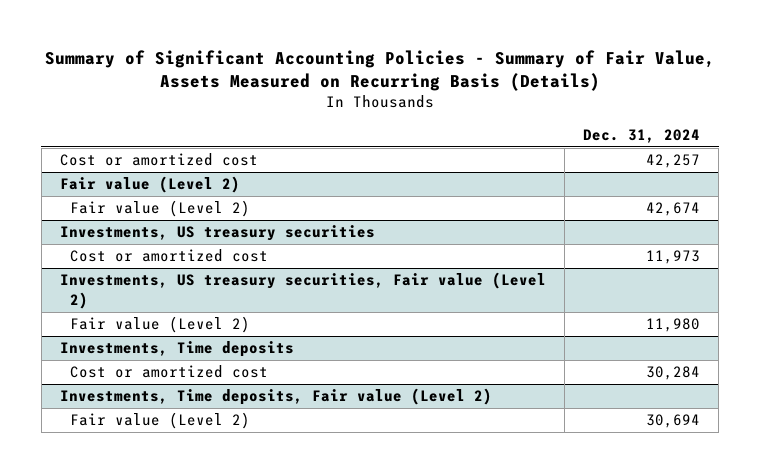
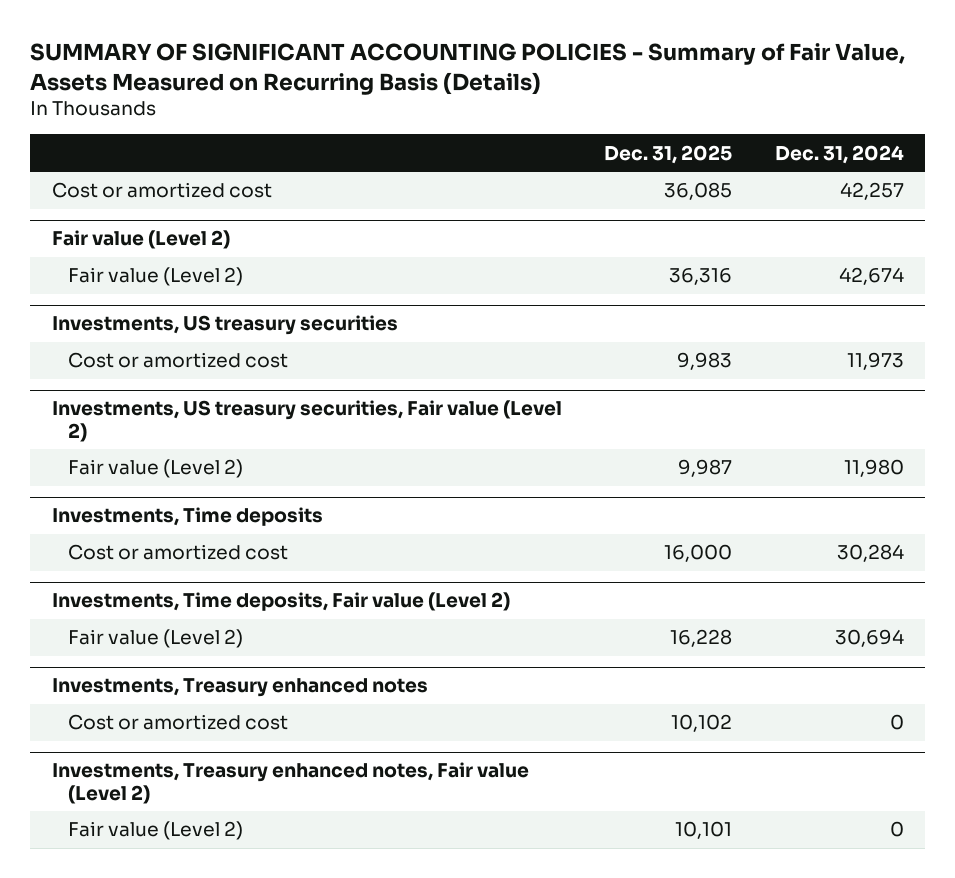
[45,50,716,92] Summary of Significant Accounting Policies - Summary of Fair Value, Assets Measured on Recurring Basis (Details) -> [30,42,906,95] SUMMARY OF SIGNIFICANT ACCOUNTING POLICIES - Summary of Fair Value, Assets Measured on Recurring Basis (Details)
none -> [604,144,733,164] Dec. 31, 2025
none -> [51,678,428,698] Investments, Treasury enhanced notes
none -> [67,714,288,731] Cost or amortized cost
none -> [51,762,529,804] Investments, Treasury enhanced notes, Fair value (Level 2)
none -> [67,821,243,841] Fair value (Level 2)

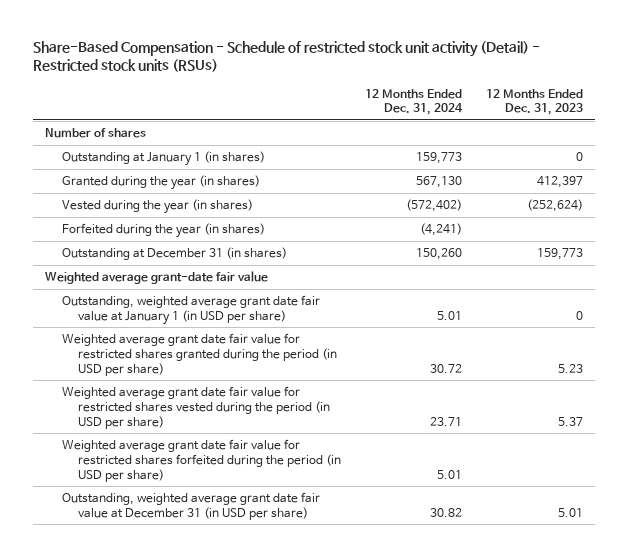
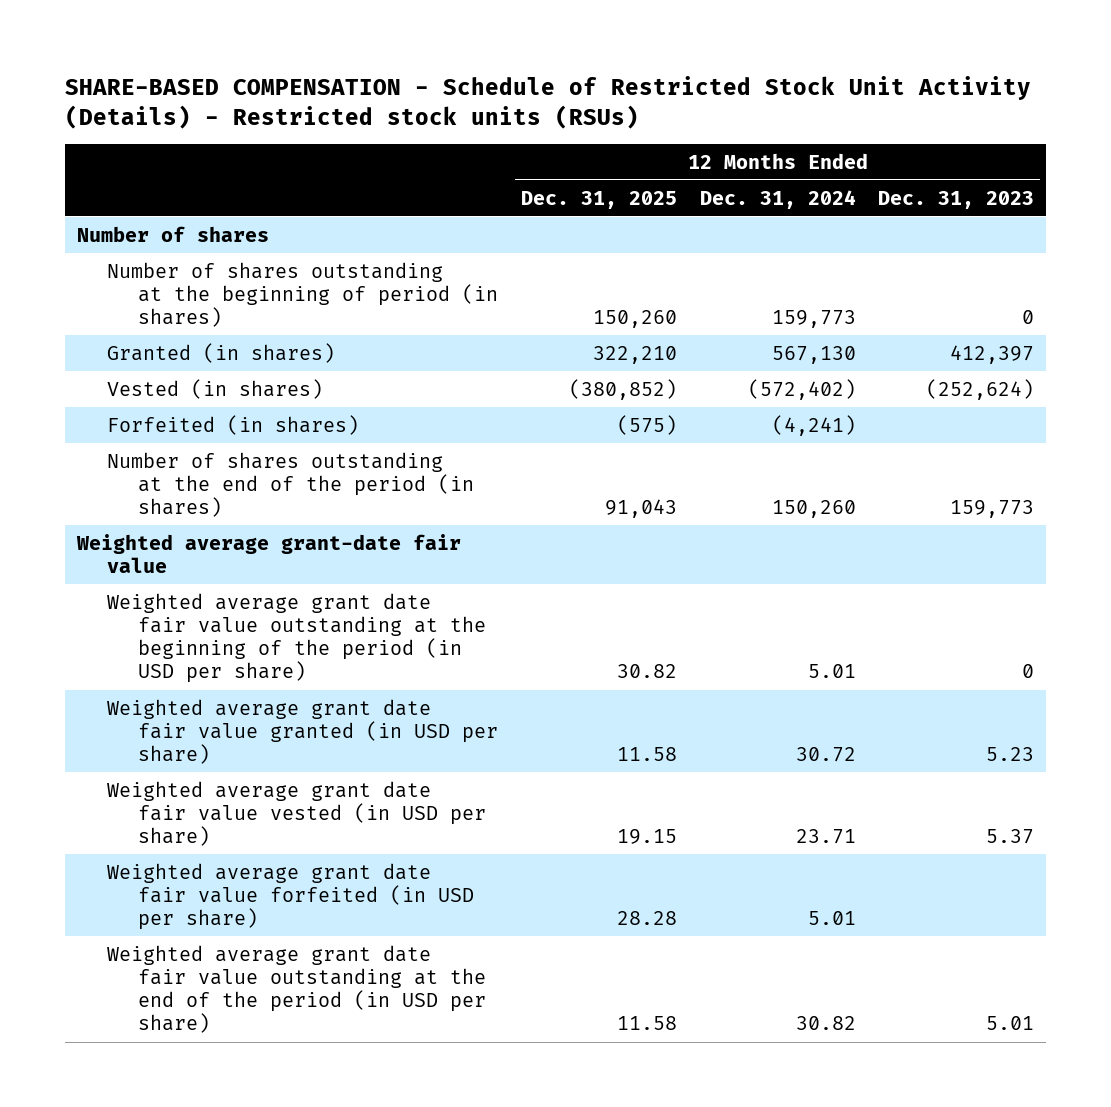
[33,40,541,72] Share-Based Compensation - Schedule of restricted stock unit activity (Detail) - Restricted stock units (RSUs) -> [65,76,1032,129] SHARE-BASED COMPENSATION - Schedule of Restricted Stock Unit Activity (Details) - Restricted stock units (RSUs)
none -> [520,190,677,209] Dec. 31, 2025
[61,150,265,166] Outstanding at January 1 (in shares) -> [107,261,498,328] Number of shares outstanding at the beginning of period (in shares)
[61,174,260,190] Granted during the year (in shares) -> [107,342,336,363] Granted (in shares)
[61,198,253,214] Vested during the year (in shares) -> [107,378,324,399] Vested (in shares)
[61,222,265,238] Forfeited during the year (in shares) -> [107,414,360,435] Forfeited (in shares)
[61,246,287,260] Outstanding at December 31 (in shares) -> [107,451,474,518] Number of shares outstanding at the end of the period (in shares)
[61,294,320,325] Outstanding, weighted average grant date fair value at January 1 (in USD per share) -> [107,592,486,684] Weighted average grant date fair value outstanding at the beginning of the period (in USD per share)
[61,332,338,376] Weighted average grant date fair value for restricted shares granted during the period (in USD per share) -> [107,698,498,765] Weighted average grant date fair value granted (in USD per share)
[61,385,331,429] Weighted average grant date fair value for restricted shares vested during the period (in USD per share) -> [107,780,486,847] Weighted average grant date fair value vested (in USD per share)
[61,438,342,482] Weighted average grant date fair value for restricted shares forfeited during the period (in USD per share) -> [107,862,474,931] Weighted average grant date fair value forfeited (in USD per share)
[61,491,320,520] Outstanding, weighted average grant date fair value at December 31 (in USD per share) -> [107,944,486,1034] Weighted average grant date fair value outstanding at the end of the period (in USD per share)

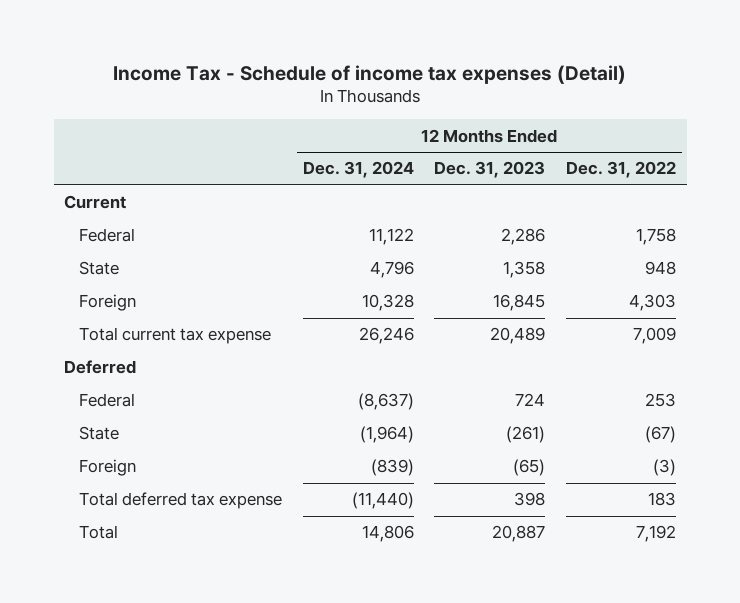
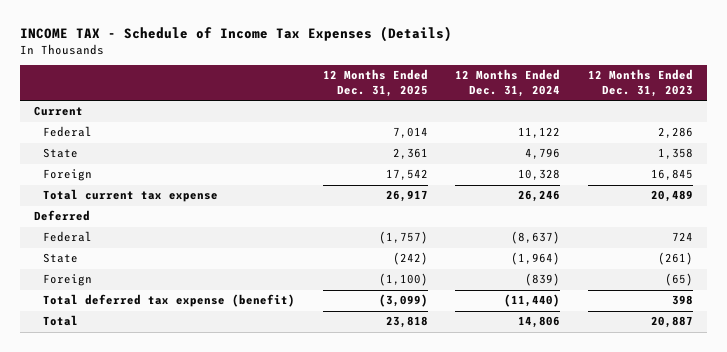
[113,64,627,84] Income Tax - Schedule of income tax expenses (Detail) -> [20,26,453,43] INCOME TAX - Schedule of Income Tax Expenses (Details)
[566,161,677,179] Dec. 31, 2022 -> none
none -> [322,69,428,98] 12 Months Ended Dec. 31, 2025
[78,492,282,510] Total deferred tax expense -> [43,294,296,308] Total deferred tax expense (benefit)

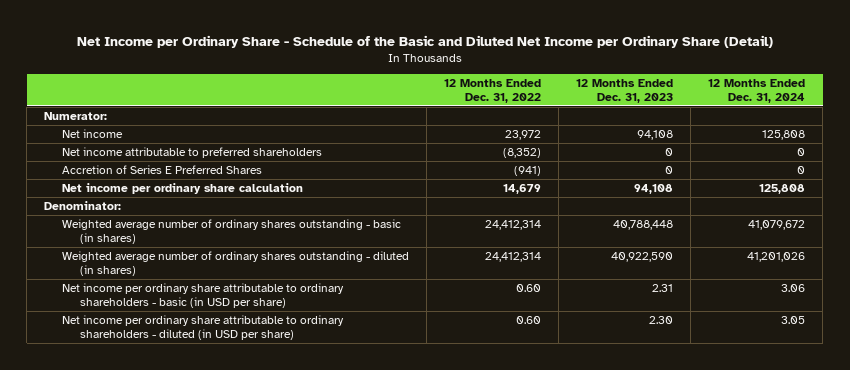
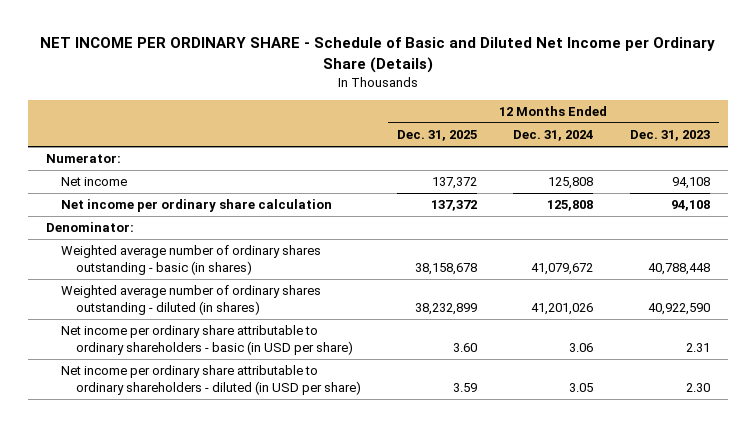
[76,34,773,48] Net Income per Ordinary Share - Schedule of the Basic and Diluted Net Income per Ordinary Share (Detail) -> [39,37,715,73] NET INCOME PER ORDINARY SHARE - Schedule of Basic and Diluted Net Income per Ordinary Share (Details)
[444,78,542,103] 12 Months Ended Dec. 31, 2022 -> none
none -> [396,130,477,142] Dec. 31, 2025
[62,146,323,158] Net income attributable to preferred shareholders -> none
[62,164,263,174] Accretion of Series E Preferred Shares -> none

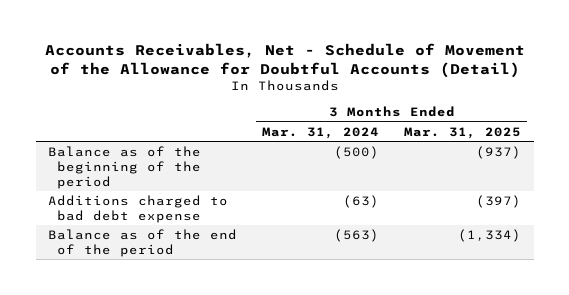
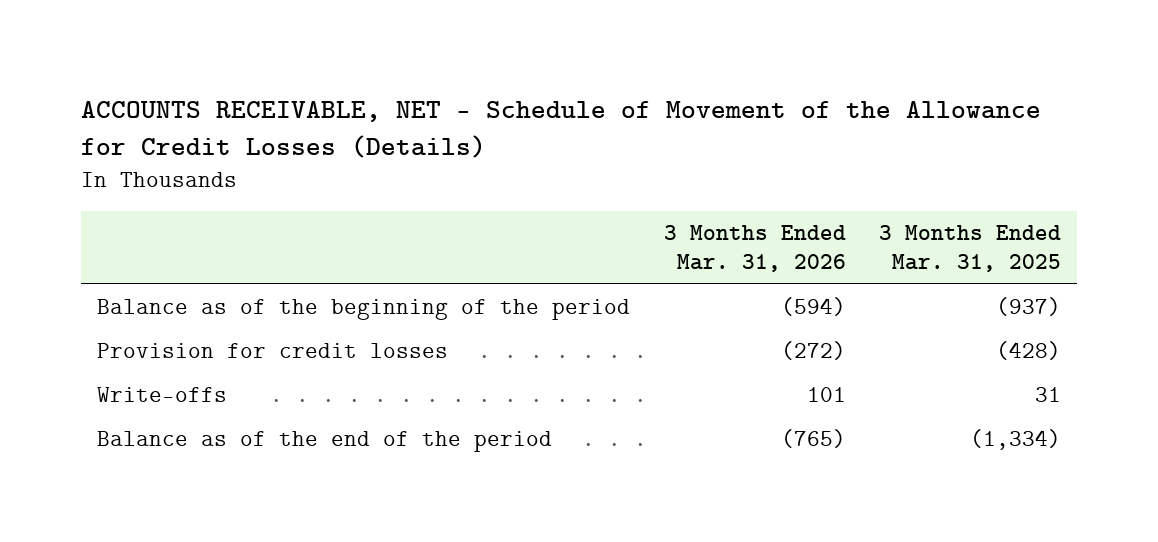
[44,42,525,78] Accounts Receivables, Net - Schedule of Movement of the Allowance for Doubtful Accounts (Detail) -> [80,100,1041,158] ACCOUNTS RECEIVABLE, NET - Schedule of Movement of the Allowance for Credit Losses (Details)
[262,126,380,139] Mar. 31, 2024 -> none
none -> [663,225,846,273] 3 Months Ended Mar. 31, 2026
[48,195,229,223] Additions charged to bad debt expense -> none
none -> [97,343,449,359] Provision for credit losses
none -> [97,387,228,403] Write-offs

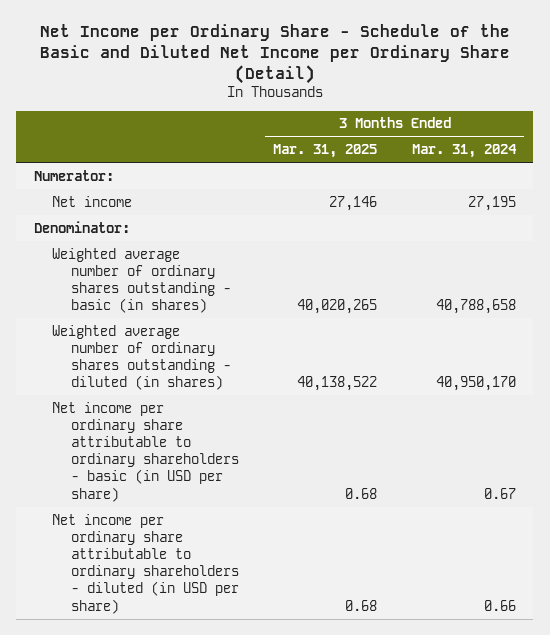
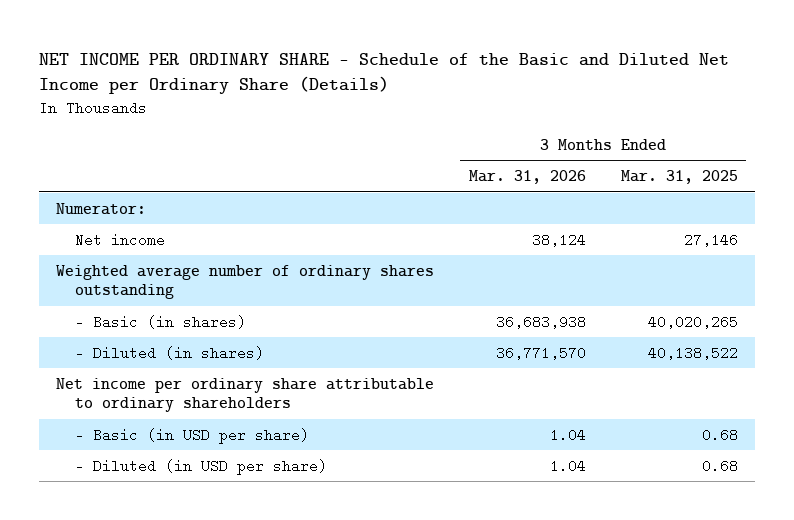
[39,24,510,85] Net Income per Ordinary Share - Schedule of the Basic and Diluted Net Income per Ordinary Share (Detail) -> [39,52,730,95] NET INCOME PER ORDINARY SHARE - Schedule of the Basic and Diluted Net Income per Ordinary Share (Details)
[411,144,517,159] Mar. 31, 2024 -> none
none -> [469,170,587,185] Mar. 31, 2026
[33,220,130,233] Denominator: -> none
none -> [56,264,435,300] Weighted average number of ordinary shares outstanding
[52,247,231,314] Weighted average number of ordinary shares outstanding - basic (in shares) -> [75,314,247,329] - Basic (in shares)
[52,324,231,391] Weighted average number of ordinary shares outstanding - diluted (in shares) -> [75,345,265,360] - Diluted (in shares)
none -> [56,377,435,413] Net income per ordinary share attributable to ordinary shareholders
[52,401,239,502] Net income per ordinary share attributable to ordinary shareholders - basic (in USD per share) -> [75,427,310,444] - Basic (in USD per share)
[52,513,239,614] Net income per ordinary share attributable to ordinary shareholders - diluted (in USD per share) -> [75,458,328,475] - Diluted (in USD per share)

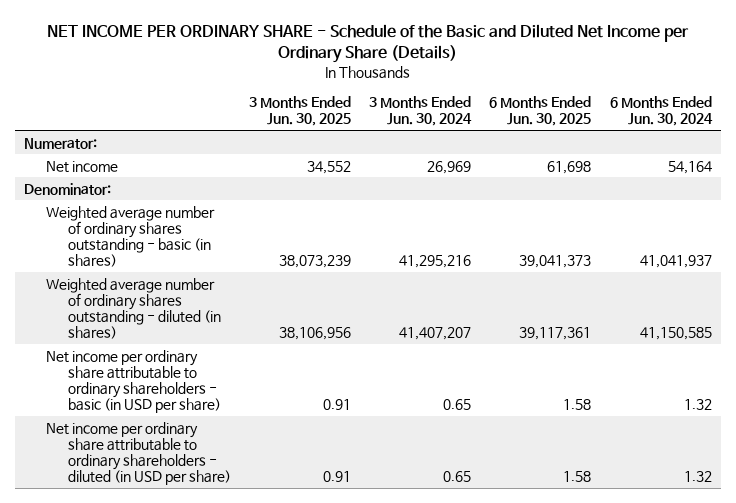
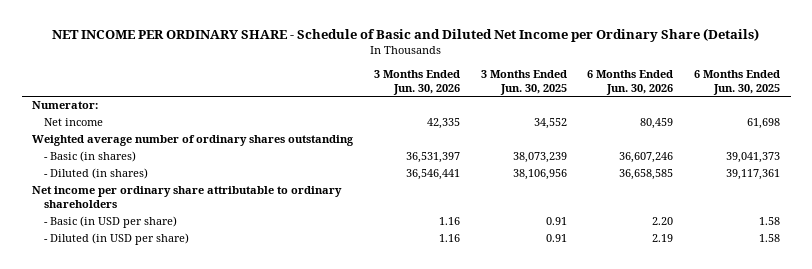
[46,23,689,64] NET INCOME PER ORDINARY SHARE - Schedule of the Basic and Diluted Net Income per Ordinary Share (Details) -> [52,28,760,43] NET INCOME PER ORDINARY SHARE - Schedule of Basic and Diluted Net Income per Ordinary Share (Details)
[369,96,473,127] 3 Months Ended Jun. 30, 2024 -> none
[609,96,713,127] 6 Months Ended Jun. 30, 2024 -> none
none -> [373,69,460,95] 3 Months Ended Jun. 30, 2026
none -> [587,69,674,95] 6 Months Ended Jun. 30, 2026
[24,182,112,195] Denominator: -> none
none -> [32,135,355,147] Weighted average number of ordinary shares outstanding
[45,205,215,268] Weighted average number of ordinary shares outstanding - basic (in shares) -> [43,151,136,163] - Basic (in shares)
[45,277,221,340] Weighted average number of ordinary shares outstanding - diluted (in shares) -> [43,168,148,180] - Diluted (in shares)
none -> [32,186,343,209] Net income per ordinary share attributable to ordinary shareholders
[45,349,221,414] Net income per ordinary share attributable to ordinary shareholders - basic (in USD per share) -> [43,216,177,229] - Basic (in USD per share)
[45,421,231,486] Net income per ordinary share attributable to ordinary shareholders - diluted (in USD per share) -> [43,233,189,246] - Diluted (in USD per share)

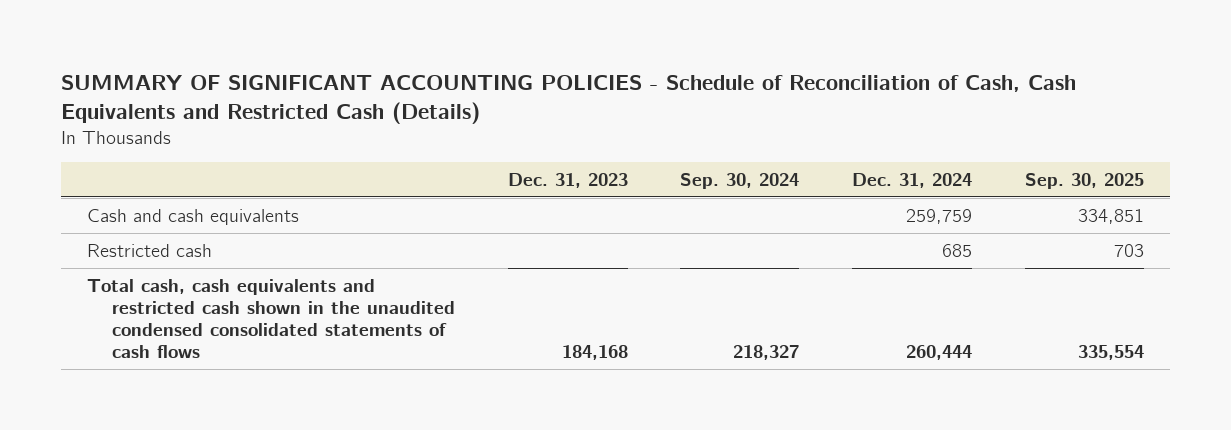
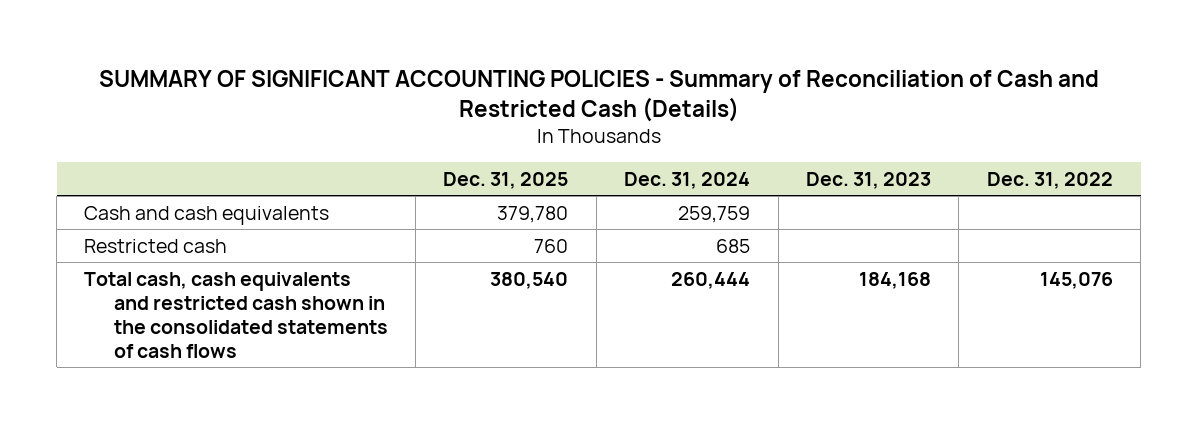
[61,74,1077,124] SUMMARY OF SIGNIFICANT ACCOUNTING POLICIES - Schedule of Reconciliation of Cash, Cash Equivalents and Restricted Cash (Details) -> [98,69,1099,122] SUMMARY OF SIGNIFICANT ACCOUNTING POLICIES - Summary of Reconciliation of Cash and Restricted Cash (Details)
[680,172,800,189] Sep. 30, 2024 -> none
[1024,172,1144,189] Sep. 30, 2025 -> none
none -> [443,171,569,189] Dec. 31, 2025
none -> [986,171,1113,189] Dec. 31, 2022
[87,278,456,359] Total cash, cash equivalents and restricted cash shown in the unaudited condensed consolidated statements of cash flows -> [84,271,388,358] Total cash, cash equivalents and restricted cash shown in the consolidated statements of cash flows

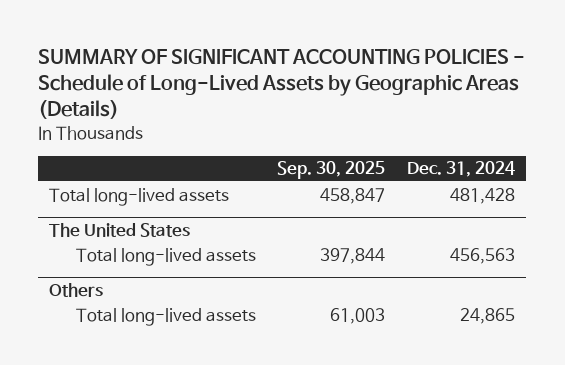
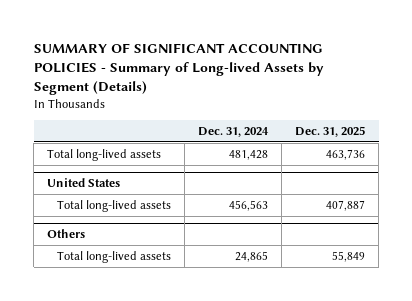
[38,49,526,120] SUMMARY OF SIGNIFICANT ACCOUNTING POLICIES - Schedule of Long-Lived Assets by Geographic Areas (Details) -> [33,42,324,96] SUMMARY OF SIGNIFICANT ACCOUNTING POLICIES - Summary of Long-lived Assets by Segment (Details)
[277,161,386,180] Sep. 30, 2025 -> none
none -> [295,125,366,137] Dec. 31, 2025
[49,222,191,237] The United States -> [47,178,121,188] United States

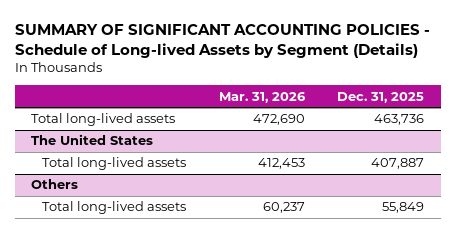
[33,42,324,96] SUMMARY OF SIGNIFICANT ACCOUNTING POLICIES - Summary of Long-lived Assets by Segment (Details) -> [15,24,431,59] SUMMARY OF SIGNIFICANT ACCOUNTING POLICIES - Schedule of Long-lived Assets by Segment (Details)
[198,126,270,137] Dec. 31, 2024 -> none
none -> [218,91,306,103] Mar. 31, 2026
[47,178,121,188] United States -> [31,134,154,146] The United States

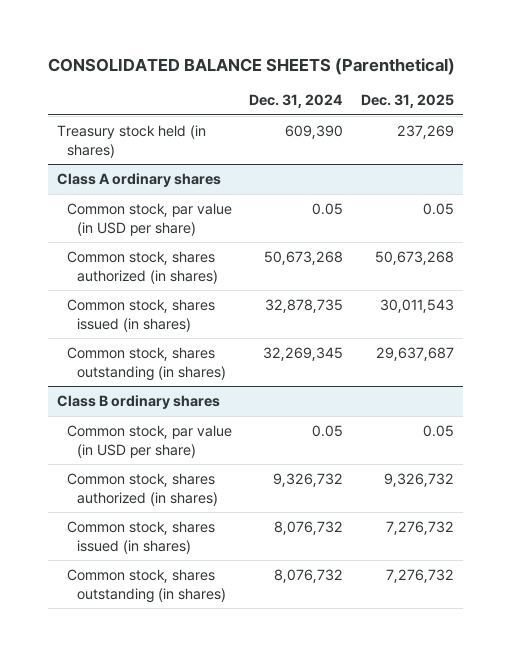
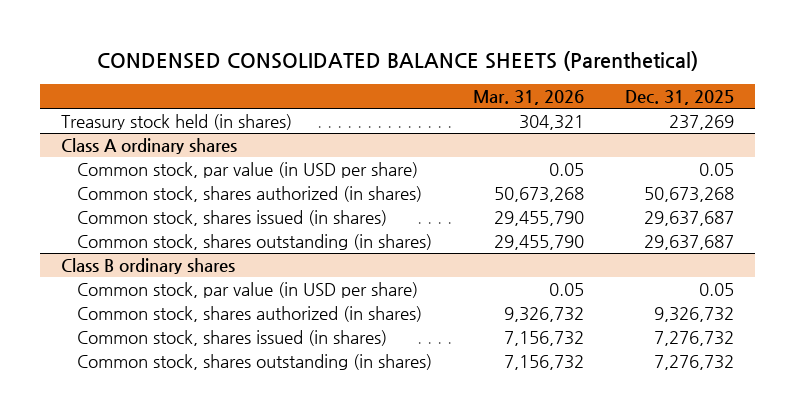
[47,57,455,75] CONSOLIDATED BALANCE SHEETS (Parenthetical) -> [97,50,699,71] CONDENSED CONSOLIDATED BALANCE SHEETS (Parenthetical)
[249,94,344,109] Dec. 31, 2024 -> none
none -> [473,89,585,105] Mar. 31, 2026
[380,298,455,313] 30,011,543 -> [644,211,735,227] 29,637,687

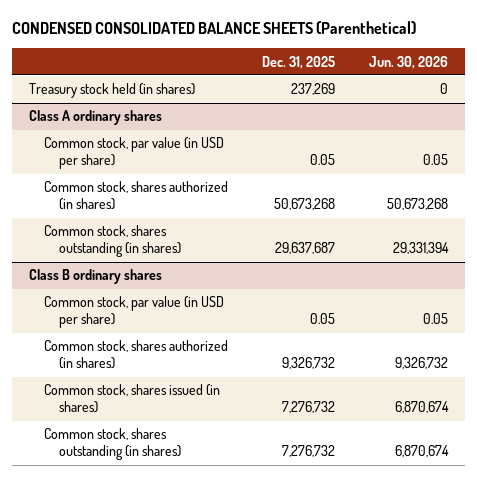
[473,89,585,105] Mar. 31, 2026 -> none
none -> [369,55,449,69] Jun. 30, 2026
[76,210,387,227] Common stock, shares issued (in shares) -> none

